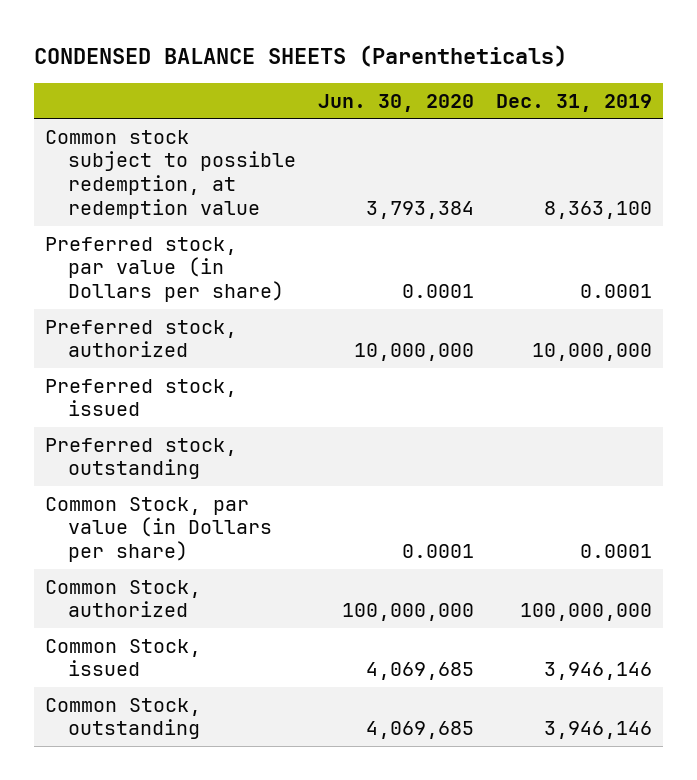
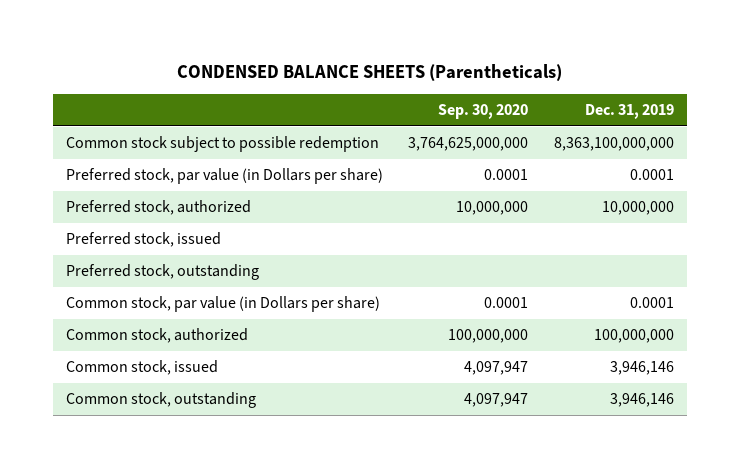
[317,93,474,112] Jun. 30, 2020 -> none
none -> [438,104,529,120] Sep. 30, 2020
[44,129,296,220] Common stock subject to possible redemption, at redemption value -> [65,136,379,153] Common stock subject to possible redemption
[543,201,652,220] 8,363,100 -> [553,137,674,152] 8,363,100,000,000
[44,496,272,563] Common Stock, par value (in Dollars per share) -> [65,296,380,313] Common stock, par value (in Dollars per share)
[44,579,201,618] Common Stock, authorized -> [65,328,248,344] Common stock, authorized
[44,638,201,677] Common Stock, issued -> [65,360,218,376] Common stock, issued
[44,697,201,740] Common Stock, outstanding -> [65,392,256,409] Common stock, outstanding

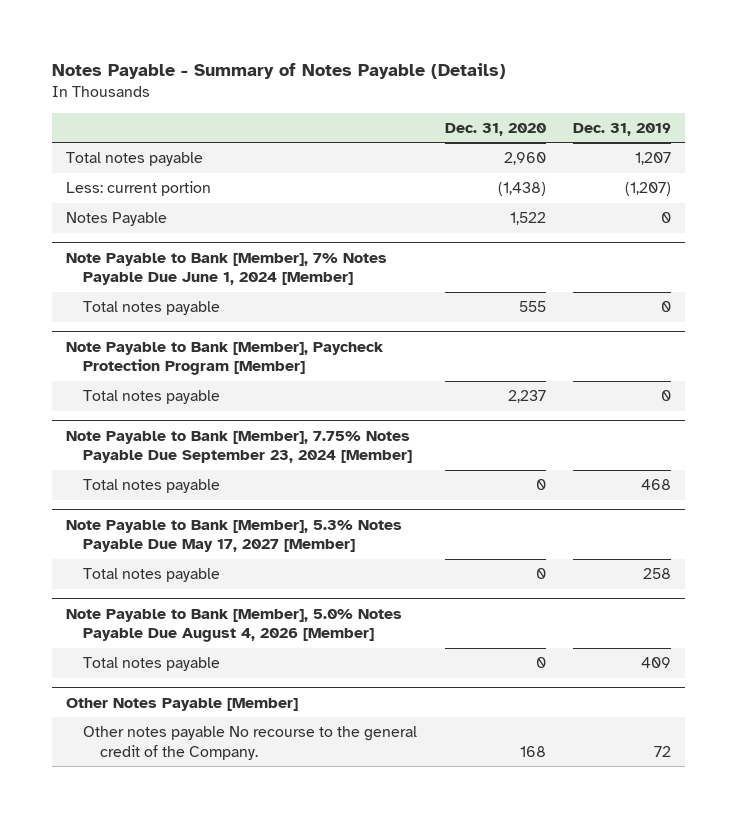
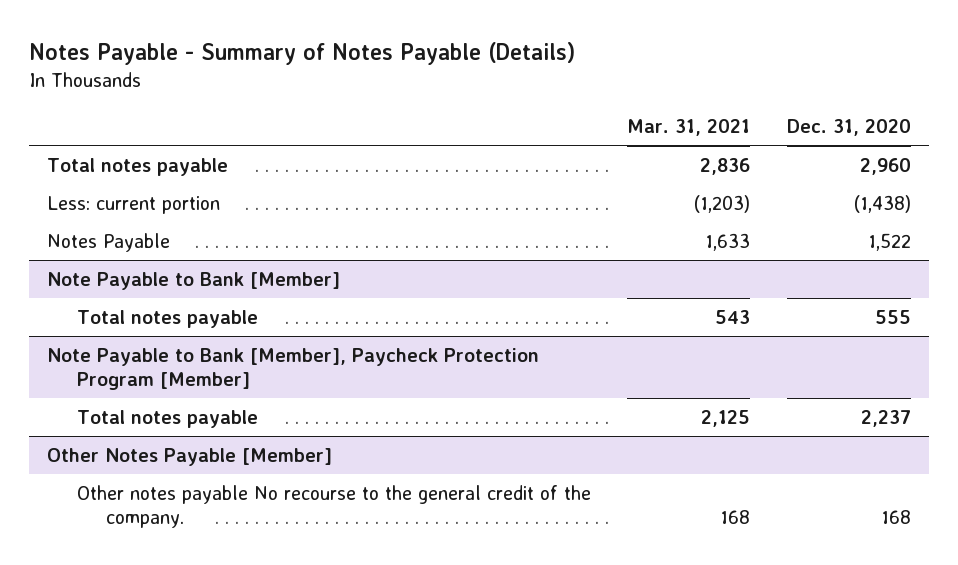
[573,123,672,137] Dec. 31, 2019 -> none
none -> [627,119,751,137] Mar. 31, 2021
[65,252,387,286] Note Payable to Bank [Member], 7% Notes Payable Due June 1, 2024 [Member] -> none
none -> [47,271,341,290] Note Payable to Bank [Member]
[65,430,412,464] Note Payable to Bank [Member], 7.75% Notes Payable Due September 23, 2024 [Member] -> none
[82,479,220,494] Total notes payable -> none
[65,519,402,553] Note Payable to Bank [Member], 5.3% Notes Payable Due May 17, 2027 [Member] -> none
[82,568,220,583] Total notes payable -> none
[65,608,402,643] Note Payable to Bank [Member], 5.0% Notes Payable Due August 4, 2026 [Member] -> none
[82,657,220,672] Total notes payable -> none
[82,726,417,760] Other notes payable No recourse to the general credit of the Company. -> [76,484,591,529] Other notes payable No recourse to the general credit of the company.

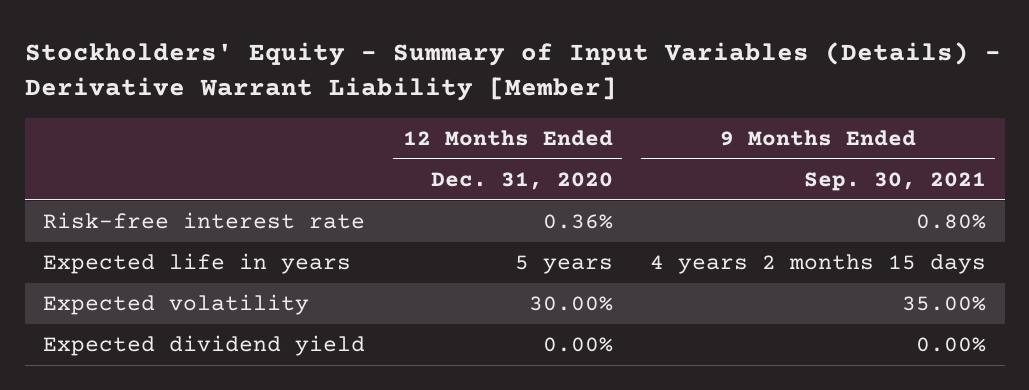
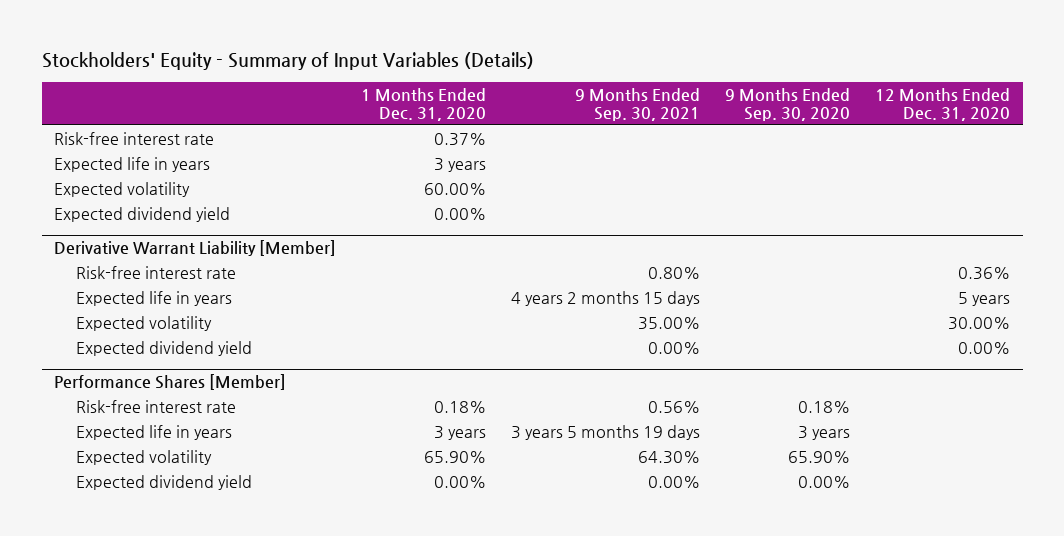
[24,42,1001,102] Stockholders' Equity - Summary of Input Variables (Details) - Derivative Warrant Liability [Member] -> [41,52,534,71] Stockholders' Equity - Summary of Input Variables (Details)
none -> [361,87,487,121] 1 Months Ended Dec. 31, 2020
none -> [725,87,851,121] 9 Months Ended Sep. 30, 2020
none -> [54,132,215,146] Risk-free interest rate
none -> [54,157,211,173] Expected life in years
none -> [54,182,191,198] Expected volatility
none -> [54,207,231,223] Expected dividend yield
none -> [54,240,337,257] Derivative Warrant Liability [Member]
none -> [54,374,287,391] Performance Shares [Member]
none -> [76,400,237,414] Risk-free interest rate
none -> [76,425,233,441] Expected life in years
none -> [76,450,213,466] Expected volatility
none -> [76,475,253,491] Expected dividend yield

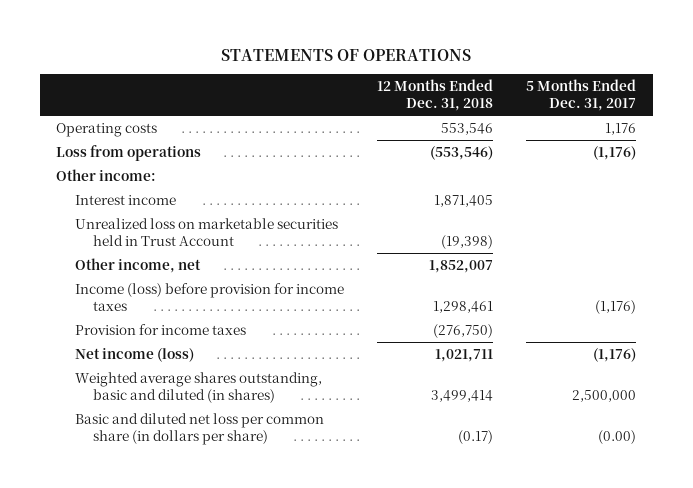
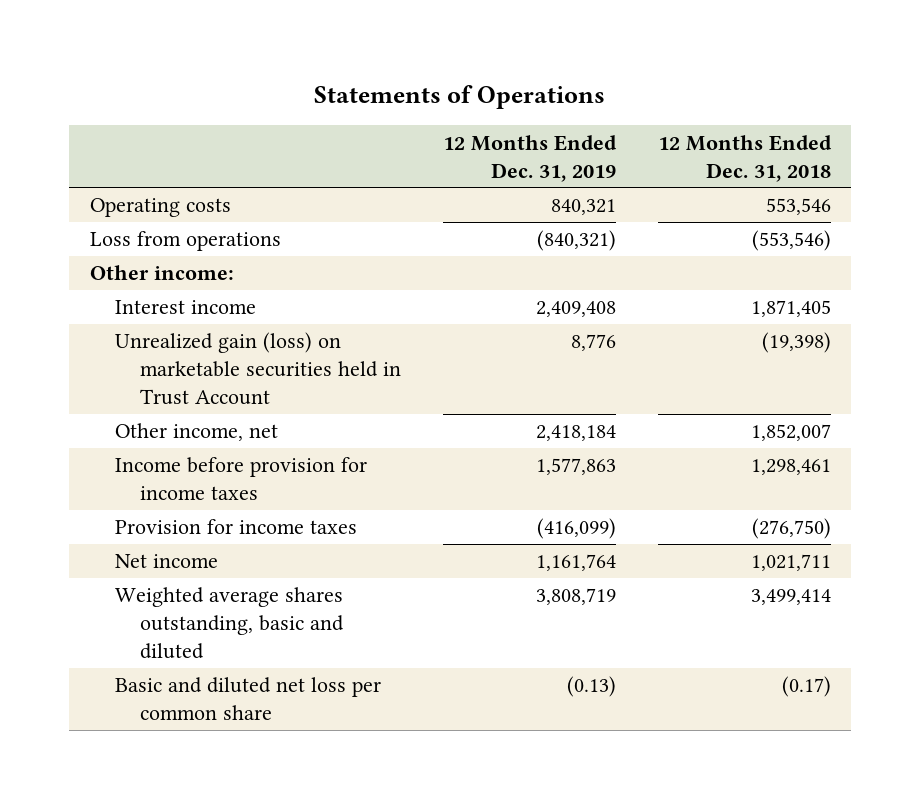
[221,48,472,61] STATEMENTS OF OPERATIONS -> [314,85,606,110] Statements of Operations
[526,79,637,112] 5 Months Ended Dec. 31, 2017 -> none
none -> [442,134,617,182] 12 Months Ended Dec. 31, 2019
[74,217,338,247] Unrealized loss on marketable securities held in Trust Account -> [114,332,401,405] Unrealized gain (loss) on marketable securities held in Trust Account
[74,282,344,312] Income (loss) before provision for income taxes -> [114,457,367,501] Income before provision for income taxes
[74,347,194,362] Net income (loss) -> [114,554,218,569] Net income
[74,371,322,404] Weighted average shares outstanding, basic and diluted (in shares) -> [114,587,344,659] Weighted average shares outstanding, basic and diluted
[74,412,324,446] Basic and diluted net loss per common share (in dollars per share) -> [114,677,381,721] Basic and diluted net loss per common share

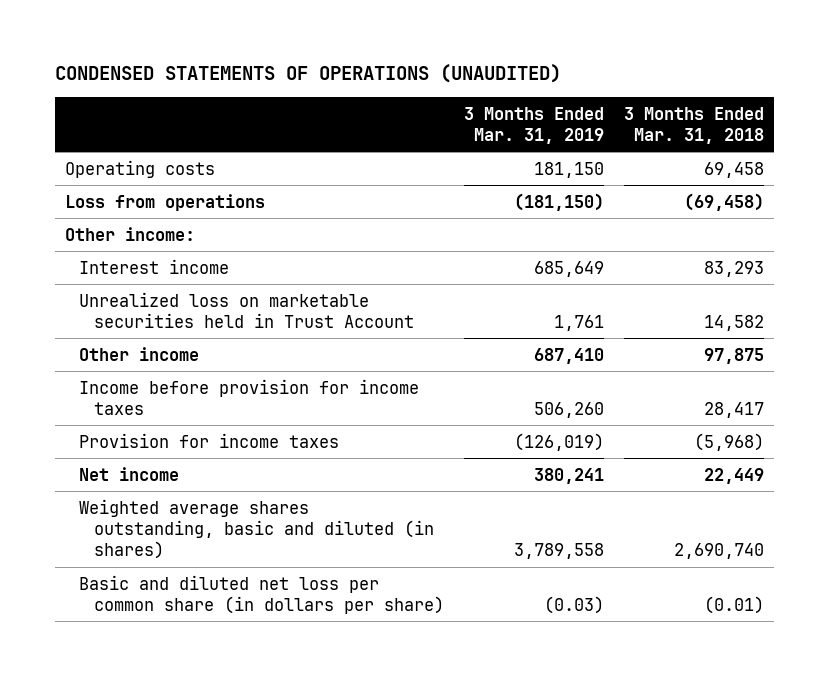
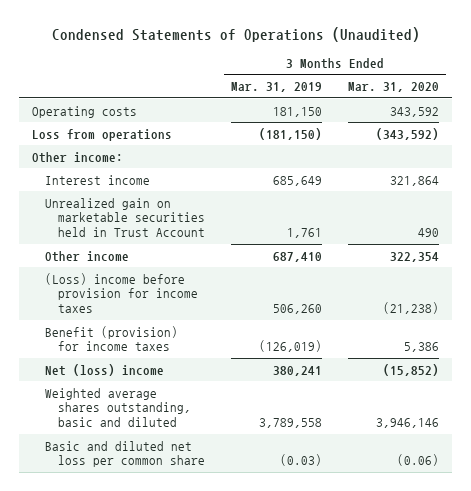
[54,64,561,84] CONDENSED STATEMENTS OF OPERATIONS (UNAUDITED) -> [51,26,420,42] Condensed Statements of Operations (Unaudited)
[623,106,764,144] 3 Months Ended Mar. 31, 2018 -> none
none -> [348,82,440,93] Mar. 31, 2020
[79,291,415,329] Unrealized loss on marketable securities held in Trust Account -> [44,197,205,238] Unrealized gain on marketable securities held in Trust Account
[79,378,420,416] Income before provision for income taxes -> [44,272,198,314] (Loss) income before provision for income taxes
[79,432,340,448] Provision for income taxes -> [44,325,178,352] Benefit (provision) for income taxes
[79,466,180,481] Net income -> [44,363,164,376] Net (loss) income
[79,498,435,560] Weighted average shares outstanding, basic and diluted (in shares) -> [44,387,191,428] Weighted average shares outstanding, basic and diluted
[79,574,445,615] Basic and diluted net loss per common share (in dollars per share) -> [44,440,205,468] Basic and diluted net loss per common share

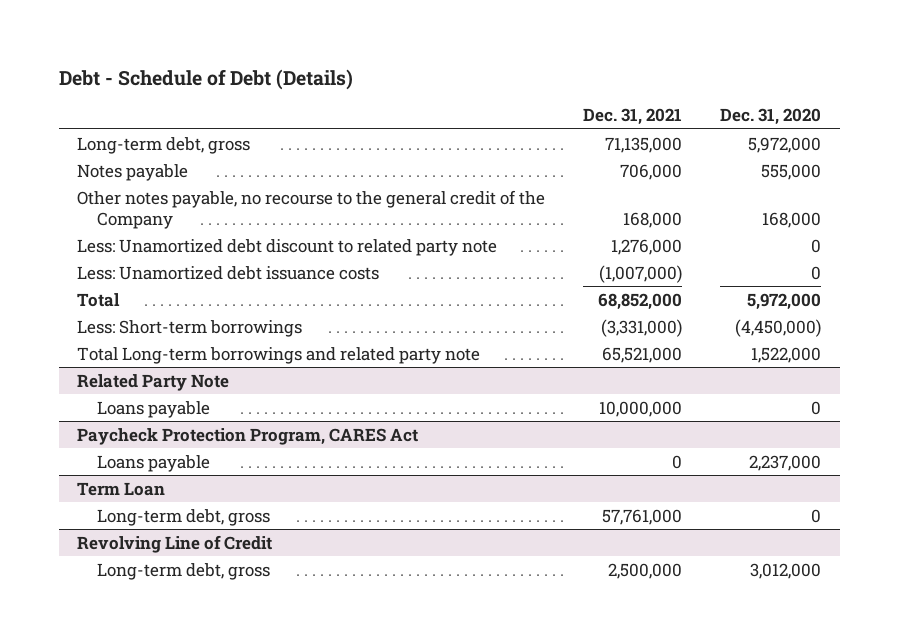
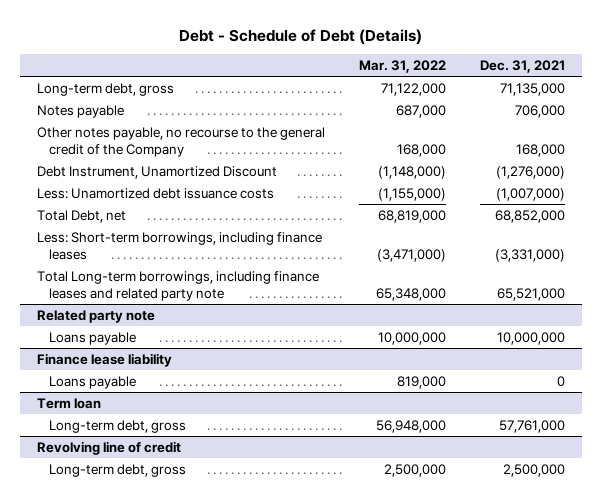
[720,108,822,126] Dec. 31, 2020 -> none
none -> [358,60,446,74] Mar. 31, 2022
[77,238,498,256] Less: Unamortized debt discount to related party note -> [36,165,277,179] Debt Instrument, Unamortized Discount
[611,238,683,255] 1,276,000 -> [496,165,566,179] (1,276,000)
[77,292,121,307] Total -> [36,209,126,223] Total Debt, net
[77,319,303,337] Less: Short-term borrowings -> [36,231,322,260] Less: Short-term borrowings, including finance leases
[77,346,481,364] Total Long-term borrowings and related party note -> [36,270,319,301] Total Long-term borrowings, including finance leases and related party note
[77,373,230,391] Related Party Note -> [36,309,155,323] Related party note
[77,427,419,445] Paycheck Protection Program, CARES Act -> [36,352,172,367] Finance lease liability
[77,481,166,496] Term Loan -> [36,397,101,409] Term loan
[77,534,273,553] Revolving Line of Credit -> [36,440,181,455] Revolving line of credit

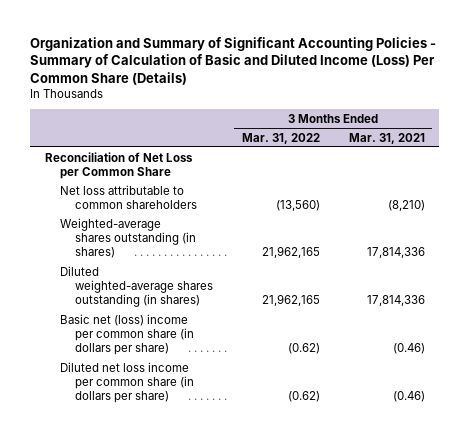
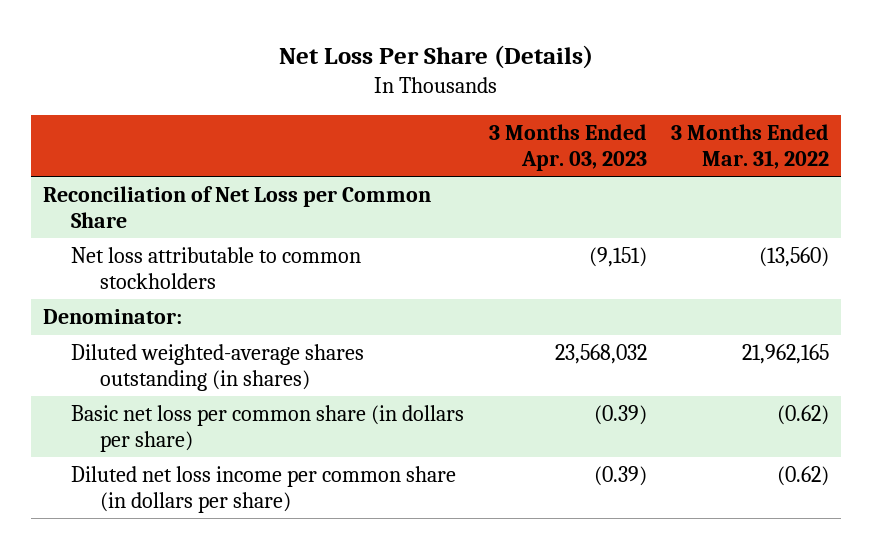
[30,36,437,85] Organization and Summary of Significant Accounting Policies - Summary of Calculation of Basic and Diluted Income (Loss) Per Common Share (Details) -> [279,45,594,70] Net Loss Per Share (Details)
[348,132,425,144] Mar. 31, 2021 -> none
none -> [488,124,647,171] 3 Months Ended Apr. 03, 2023
[59,217,196,259] Weighted-average shares outstanding (in shares) -> none
[59,184,197,209] Net loss attributable to common shareholders -> [71,247,362,289] Net loss attributable to common stockholders
none -> [43,309,183,325] Denominator:
[59,313,194,356] Basic net (loss) income per common share (in dollars per share) -> [71,405,465,452] Basic net loss per common share (in dollars per share)

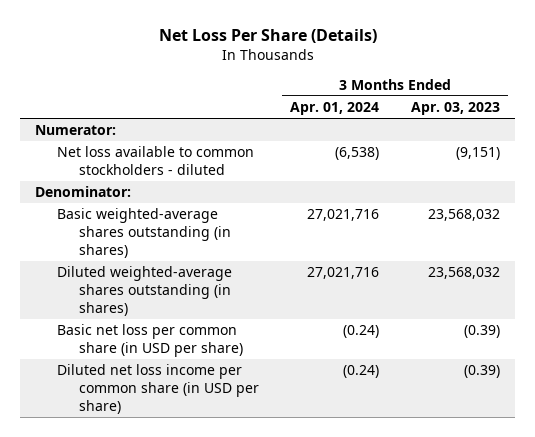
[670,124,829,169] 3 Months Ended Mar. 31, 2022 -> none
none -> [290,102,380,116] Apr. 01, 2024
[43,186,432,228] Reconciliation of Net Loss per Common Share -> [35,125,117,136] Numerator:
[71,247,362,289] Net loss attributable to common stockholders -> [57,146,255,175] Net loss available to common stockholders - diluted
none -> [57,208,231,258] Basic weighted-average shares outstanding (in shares)
[71,405,465,452] Basic net loss per common share (in dollars per share) -> [57,324,243,357] Basic net loss per common share (in USD per share)
[71,466,457,513] Diluted net loss income per common share (in dollars per share) -> [57,364,259,414] Diluted net loss income per common share (in USD per share)

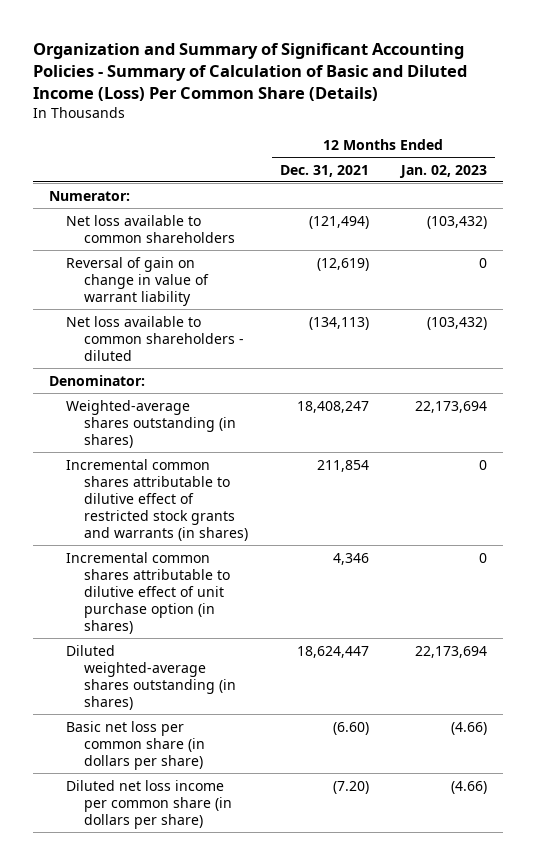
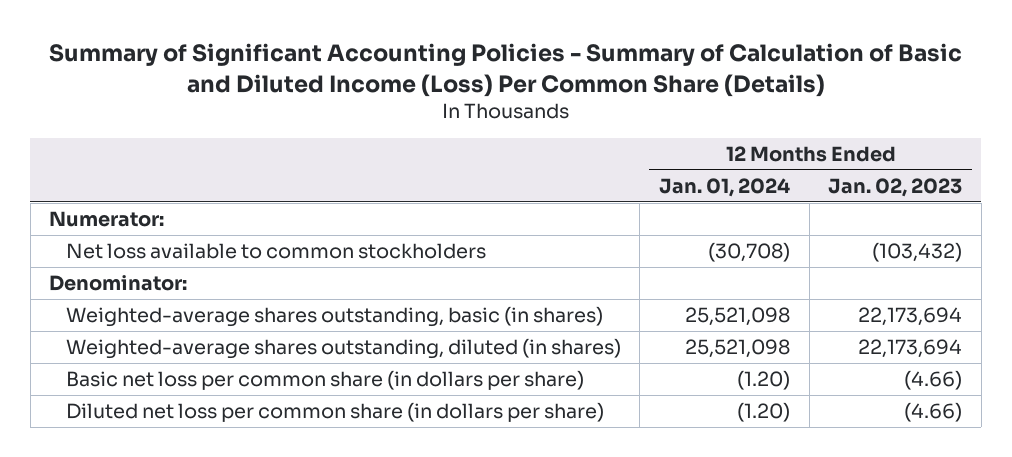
[32,42,467,101] Organization and Summary of Significant Accounting Policies - Summary of Calculation of Basic and Diluted Income (Loss) Per Common Share (Details) -> [48,42,962,97] Summary of Significant Accounting Policies - Summary of Calculation of Basic and Diluted Income (Loss) Per Common Share (Details)
[279,164,369,177] Dec. 31, 2021 -> none
none -> [658,177,790,197] Jan. 01, 2024
[66,256,209,306] Reversal of gain on change in value of warrant liability -> none
[66,315,244,361] Net loss available to common shareholders - diluted -> none
[66,214,235,243] Net loss available to common shareholders -> [65,243,486,260] Net loss available to common stockholders
[66,458,248,541] Incremental common shares attributable to dilutive effect of restricted stock grants and warrants (in shares) -> none
[66,551,230,634] Incremental common shares attributable to dilutive effect of unit purchase option (in shares) -> none
[66,399,236,448] Weighted-average shares outstanding (in shares) -> [65,306,603,328] Weighted-average shares outstanding, basic (in shares)
[66,644,236,710] Diluted weighted-average shares outstanding (in shares) -> [65,338,621,360] Weighted-average shares outstanding, diluted (in shares)
[66,779,232,829] Diluted net loss income per common share (in dollars per share) -> [65,402,604,423] Diluted net loss per common share (in dollars per share)

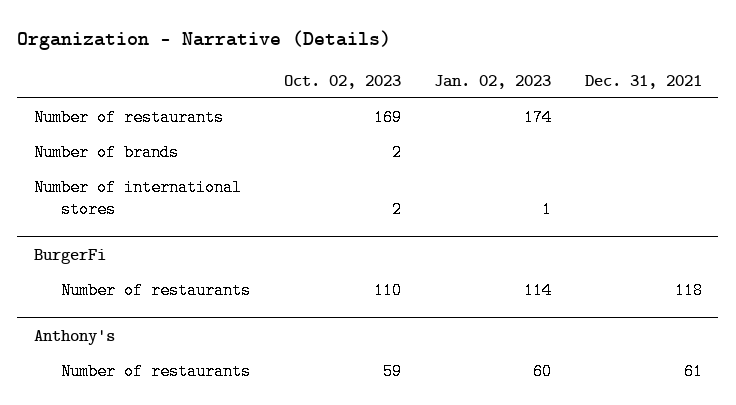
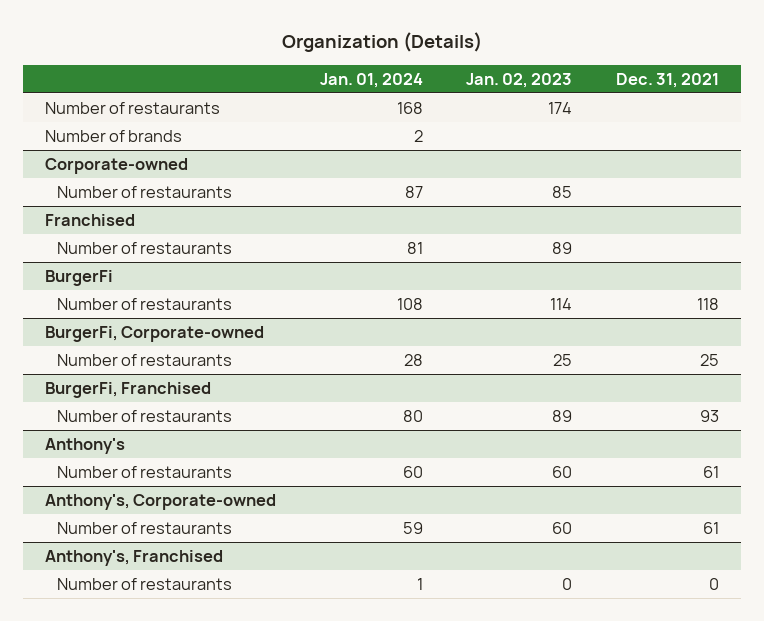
[17,29,392,50] Organization - Narrative (Details) -> [282,32,483,53] Organization (Details)
[283,74,401,89] Oct. 02, 2023 -> none
none -> [319,72,423,88] Jan. 01, 2024
[34,178,243,218] Number of international stores -> none
none -> [44,158,188,175] Corporate-owned
none -> [57,186,233,199] Number of restaurants
none -> [44,214,135,227] Franchised
none -> [57,242,233,255] Number of restaurants
none -> [44,326,264,343] BurgerFi, Corporate-owned
none -> [57,354,233,367] Number of restaurants
none -> [44,382,211,399] BurgerFi, Franchised
none -> [57,410,233,423] Number of restaurants
none -> [44,494,276,511] Anthony's, Corporate-owned
none -> [57,522,233,535] Number of restaurants
none -> [44,550,223,567] Anthony's, Franchised
none -> [57,578,233,591] Number of restaurants

